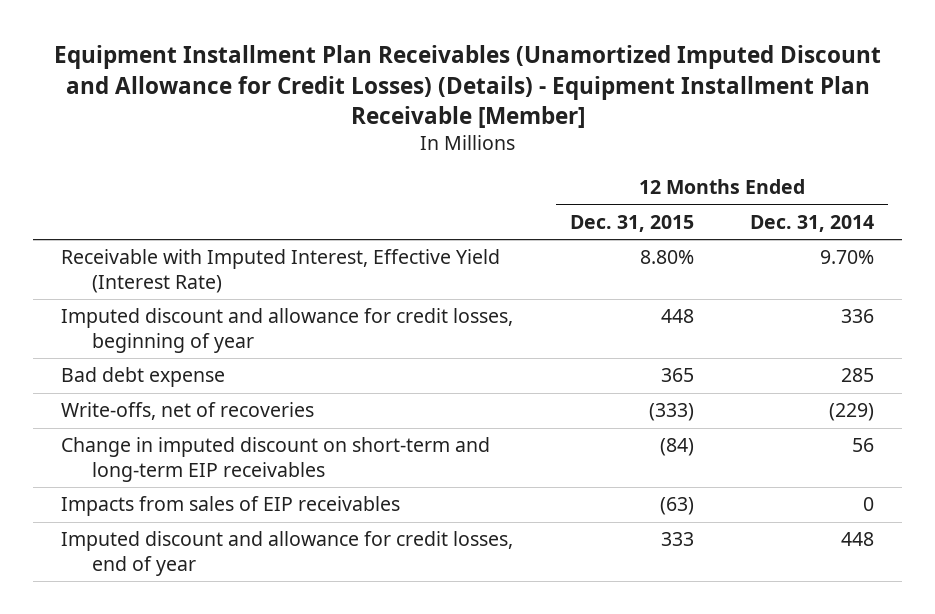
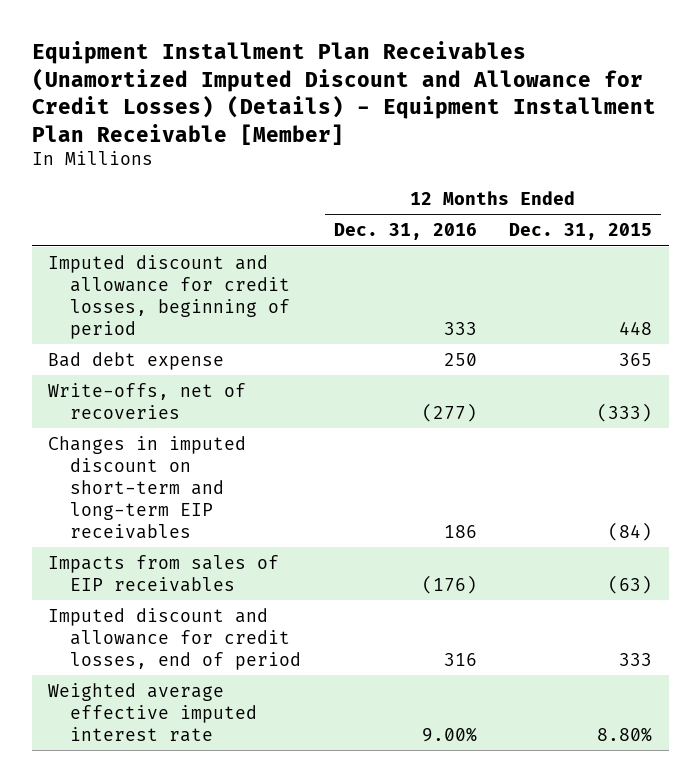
[750,214,875,232] Dec. 31, 2014 -> none
none -> [333,223,477,241] Dec. 31, 2016
[61,249,501,293] Receivable with Imputed Interest, Effective Yield (Interest Rate) -> none
[61,308,514,353] Imputed discount and allowance for credit losses, beginning of year -> [48,254,290,339] Imputed discount and allowance for credit losses, beginning of period
[61,437,491,482] Change in imputed discount on short-term and long-term EIP receivables -> [48,435,247,539] Changes in imputed discount on short-term and long-term EIP receivables
[61,531,514,576] Imputed discount and allowance for credit losses, end of year -> [48,607,301,670] Imputed discount and allowance for credit losses, end of period
none -> [48,682,257,742] Weighted average effective imputed interest rate

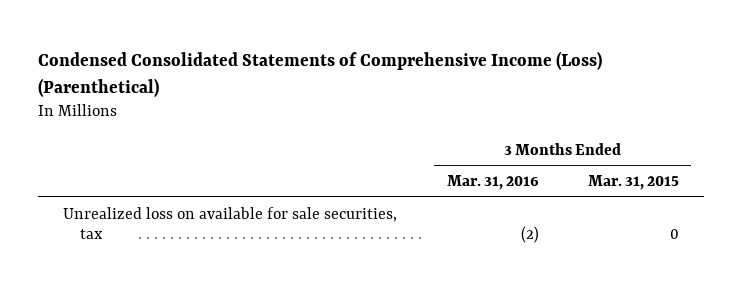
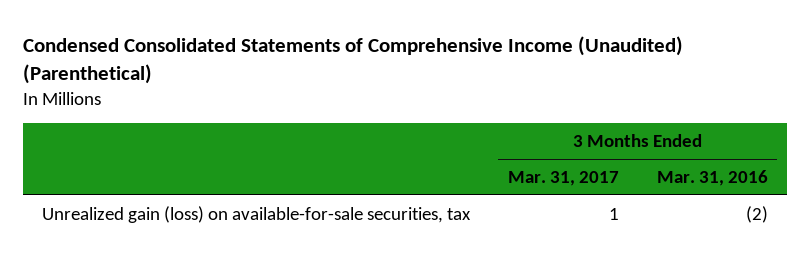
[38,50,603,97] Condensed Consolidated Statements of Comprehensive Income (Loss) (Parenthetical) -> [23,35,684,85] Condensed Consolidated Statements of Comprehensive Income (Unaudited) (Parenthetical)
[587,175,679,191] Mar. 31, 2015 -> none
none -> [507,170,619,186] Mar. 31, 2017
[63,206,398,240] Unrealized loss on available for sale securities, tax -> [41,205,471,223] Unrealized gain (loss) on available-for-sale securities, tax

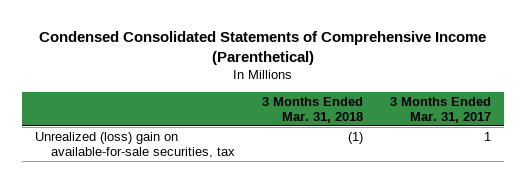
[23,35,684,85] Condensed Consolidated Statements of Comprehensive Income (Unaudited) (Parenthetical) -> [39,30,487,65] Condensed Consolidated Statements of Comprehensive Income (Parenthetical)
[656,169,768,186] Mar. 31, 2016 -> none
none -> [261,96,363,124] 3 Months Ended Mar. 31, 2018
[41,205,471,223] Unrealized gain (loss) on available-for-sale securities, tax -> [35,131,235,158] Unrealized (loss) gain on available-for-sale securities, tax

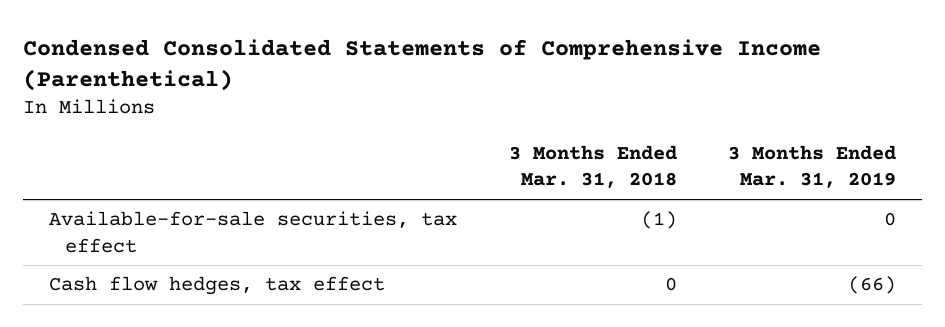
[389,96,491,124] 3 Months Ended Mar. 31, 2017 -> none
none -> [728,145,897,189] 3 Months Ended Mar. 31, 2019
[35,131,235,158] Unrealized (loss) gain on available-for-sale securities, tax -> [48,211,457,253] Available-for-sale securities, tax effect
none -> [48,276,385,296] Cash flow hedges, tax effect

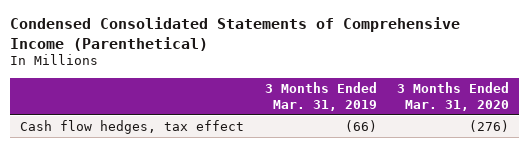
[508,145,677,189] 3 Months Ended Mar. 31, 2018 -> none
none -> [396,82,509,111] 3 Months Ended Mar. 31, 2020
[48,211,457,253] Available-for-sale securities, tax effect -> none

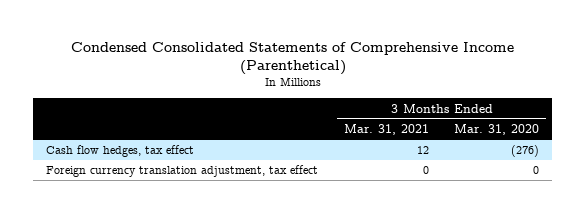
[264,82,377,111] 3 Months Ended Mar. 31, 2019 -> none
none -> [343,124,429,136] Mar. 31, 2021
none -> [46,165,319,178] Foreign currency translation adjustment, tax effect

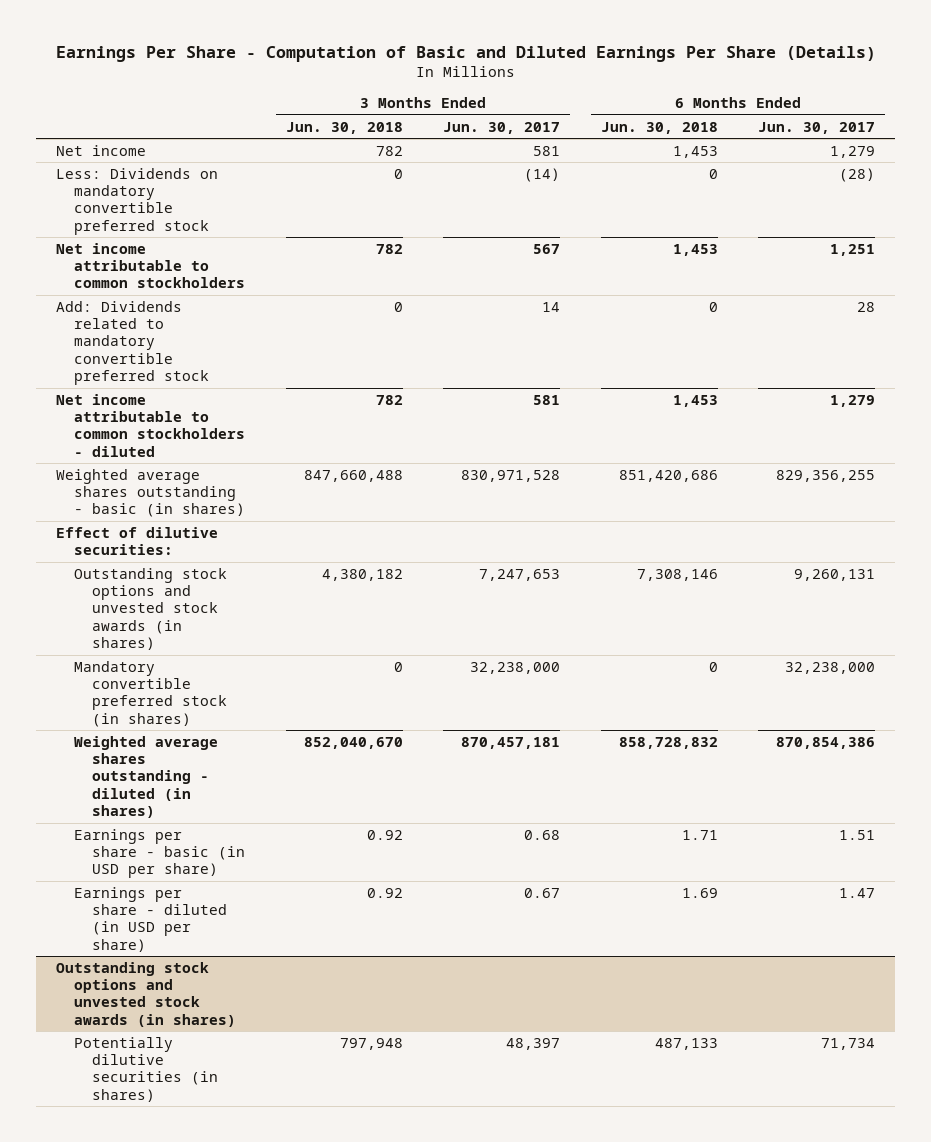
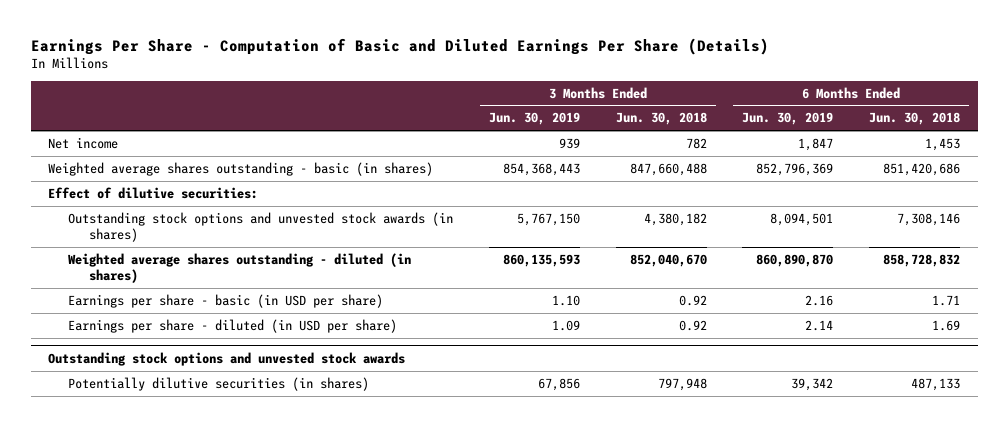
[443,121,561,134] Jun. 30, 2017 -> none
[758,121,876,134] Jun. 30, 2017 -> none
none -> [489,112,581,126] Jun. 30, 2019
none -> [742,112,834,126] Jun. 30, 2019
[56,167,219,235] Less: Dividends on mandatory convertible preferred stock -> none
[56,242,246,289] Net income attributable to common stockholders -> none
[56,300,210,386] Add: Dividends related to mandatory convertible preferred stock -> none
[56,393,246,457] Net income attributable to common stockholders - diluted -> none
[74,660,228,727] Mandatory convertible preferred stock (in shares) -> none
[56,961,237,1027] Outstanding stock options and unvested stock awards (in shares) -> [48,351,406,366] Outstanding stock options and unvested stock awards

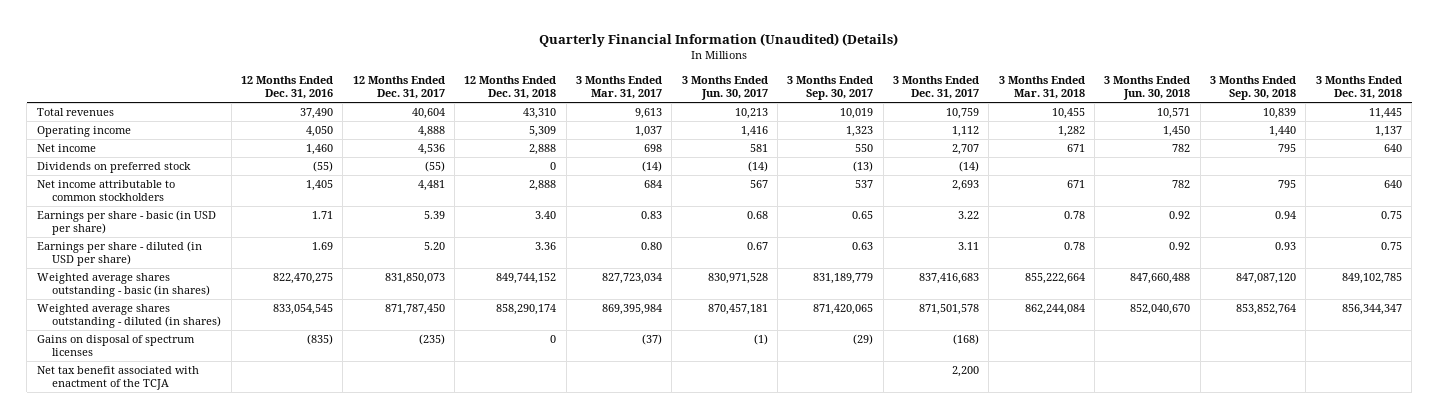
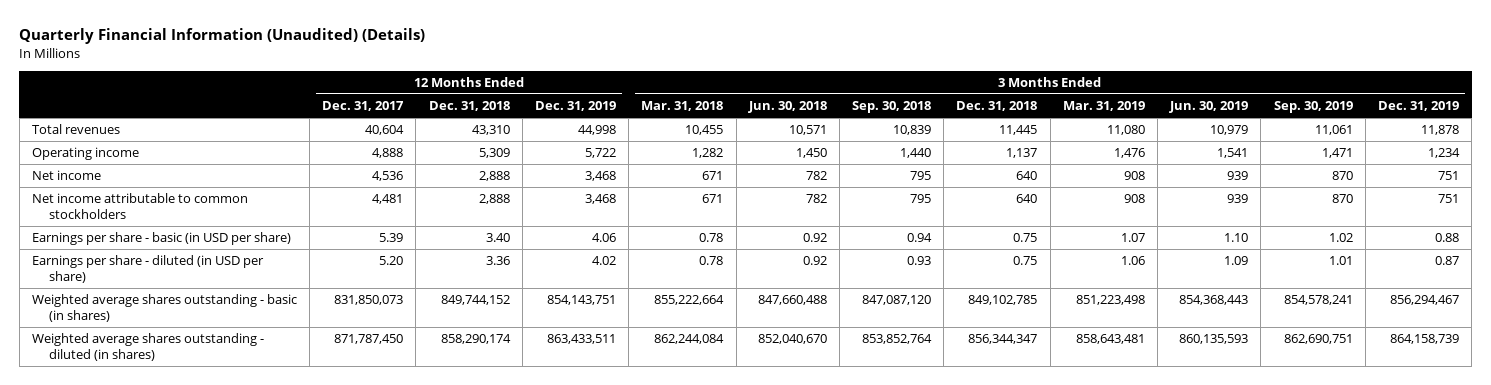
[241,75,334,99] 12 Months Ended Dec. 31, 2016 -> none
[576,75,663,99] 3 Months Ended Mar. 31, 2017 -> none
[681,75,768,100] 3 Months Ended Jun. 30, 2017 -> none
[787,75,874,100] 3 Months Ended Sep. 30, 2017 -> none
[893,75,980,99] 3 Months Ended Dec. 31, 2017 -> none
none -> [534,101,616,112] Dec. 31, 2019
none -> [1062,101,1145,112] Mar. 31, 2019
none -> [1169,101,1249,114] Jun. 30, 2019
none -> [1273,101,1353,114] Sep. 30, 2019
none -> [1377,101,1459,112] Dec. 31, 2019
[36,162,191,174] Dividends on preferred stock -> none
[36,335,195,357] Gains on disposal of spectrum licenses -> none
[36,366,199,391] Net tax benefit associated with enactment of the TCJA -> none

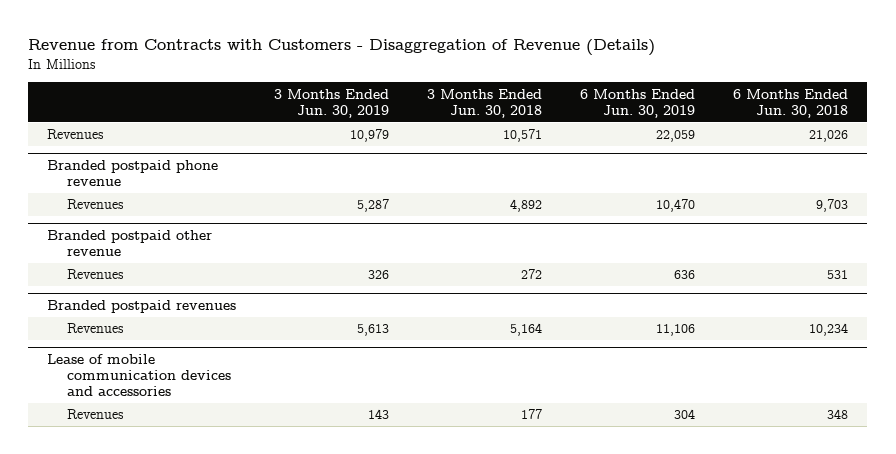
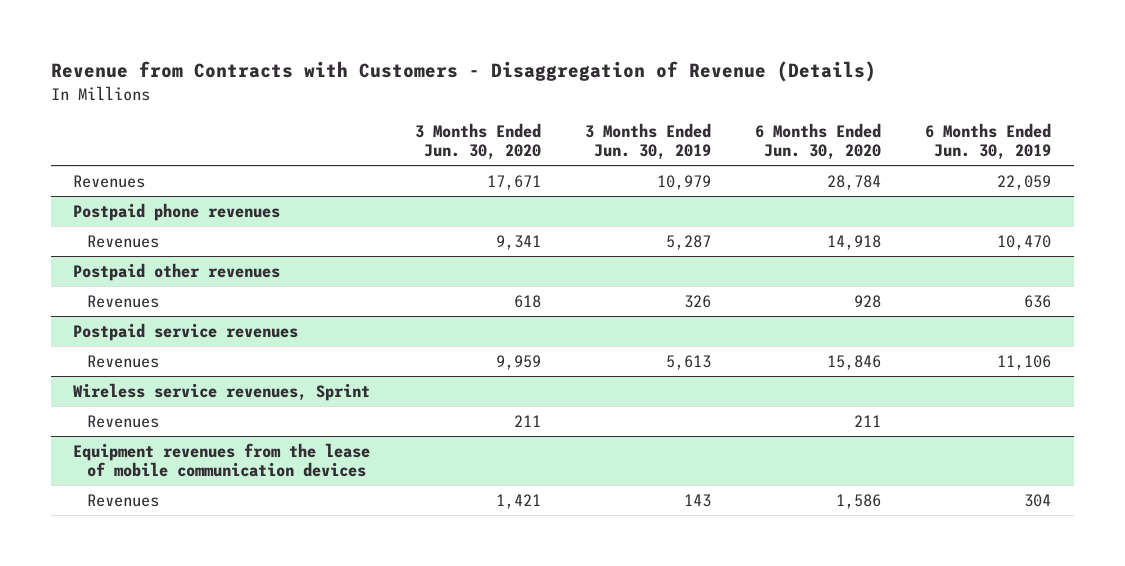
[427,88,543,118] 3 Months Ended Jun. 30, 2018 -> none
[733,88,849,118] 6 Months Ended Jun. 30, 2018 -> none
none -> [414,123,541,161] 3 Months Ended Jun. 30, 2020
none -> [755,123,882,161] 6 Months Ended Jun. 30, 2020
[47,160,219,187] Branded postpaid phone revenue -> [73,202,281,221] Postpaid phone revenues
[47,230,213,257] Branded postpaid other revenue -> [73,262,281,281] Postpaid other revenues
[47,300,237,314] Branded postpaid revenues -> [73,322,299,341] Postpaid service revenues
none -> [73,382,371,401] Wireless service revenues, Sprint
none -> [86,414,159,428] Revenues
[47,354,232,397] Lease of mobile communication devices and accessories -> [73,442,371,477] Equipment revenues from the lease of mobile communication devices

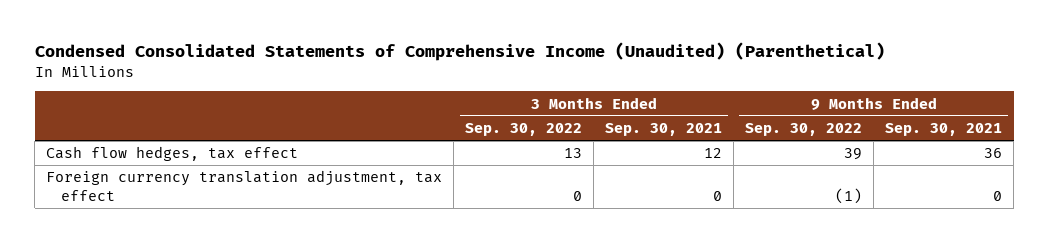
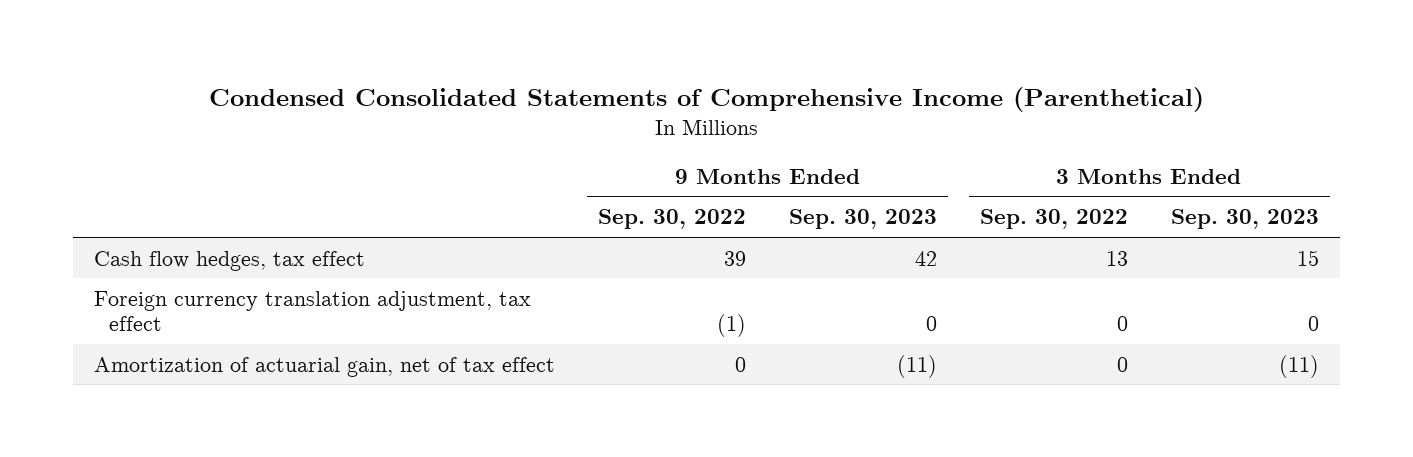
[34,42,885,62] Condensed Consolidated Statements of Comprehensive Income (Unaudited) (Parenthetical) -> [208,86,1204,112] Condensed Consolidated Statements of Comprehensive Income (Parenthetical)
[605,122,723,136] Sep. 30, 2021 -> none
[885,122,1003,136] Sep. 30, 2021 -> none
none -> [789,209,938,230] Sep. 30, 2023
none -> [1170,209,1319,230] Sep. 30, 2023
none -> [94,356,556,377] Amortization of actuarial gain, net of tax effect

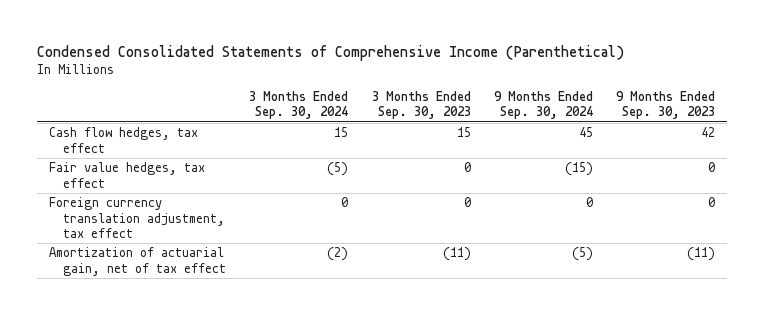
[598,209,747,230] Sep. 30, 2022 -> none
[979,209,1128,230] Sep. 30, 2022 -> none
none -> [249,90,349,120] 3 Months Ended Sep. 30, 2024
none -> [494,90,594,120] 9 Months Ended Sep. 30, 2024
none -> [48,162,205,188] Fair value hedges, tax effect

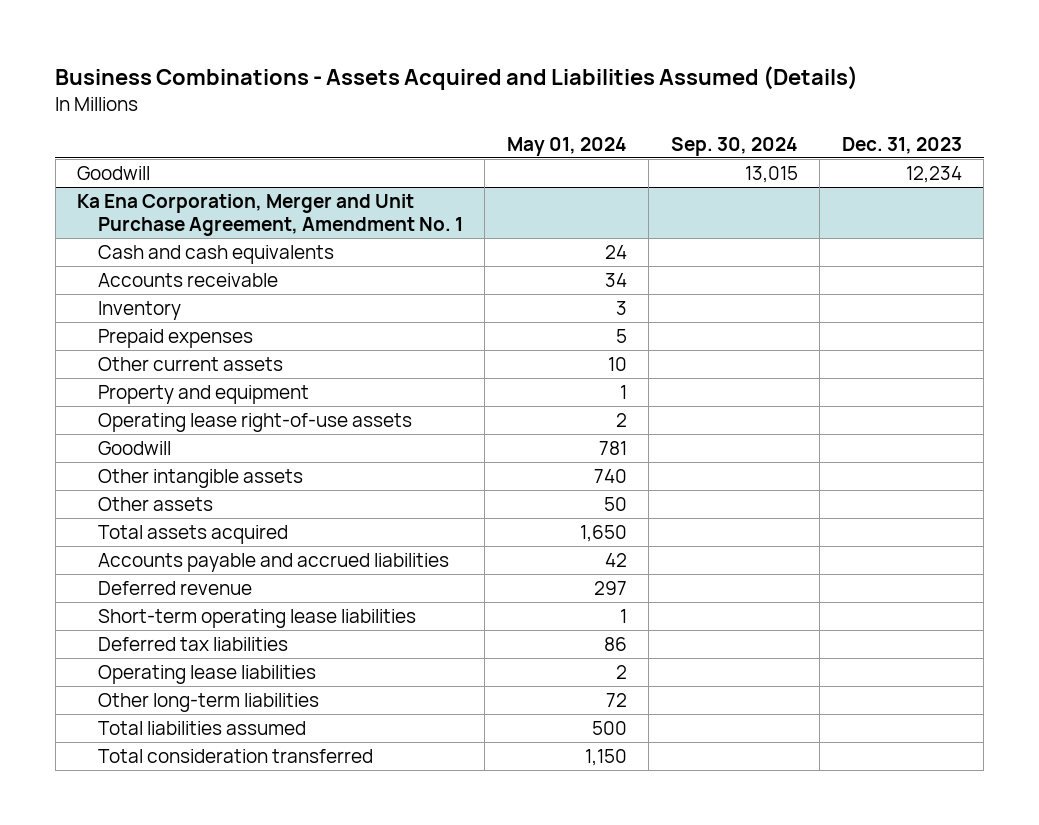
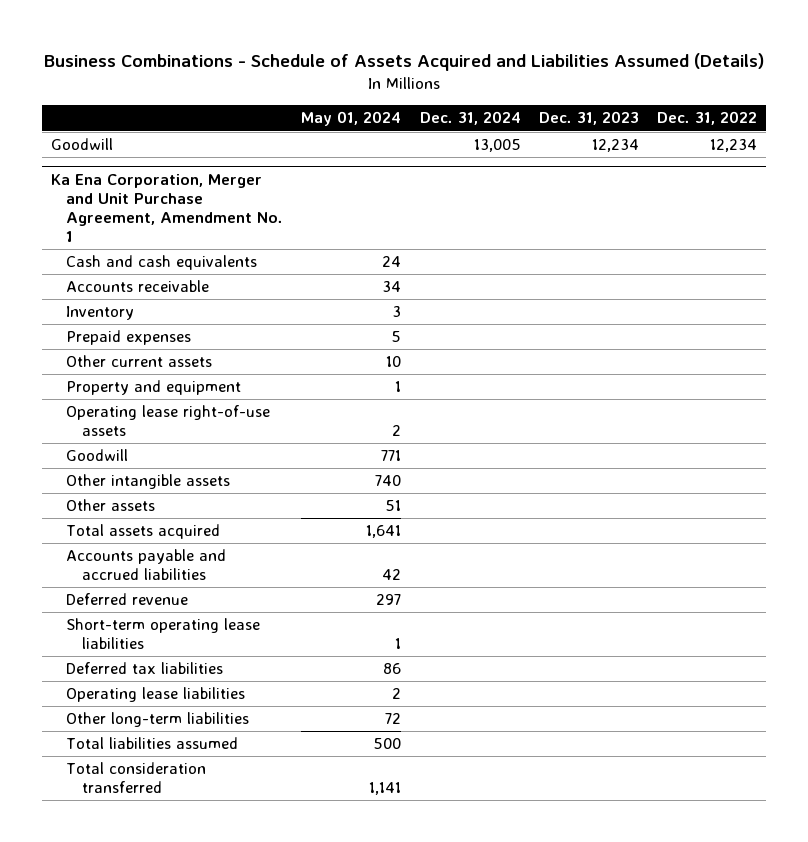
[55,65,859,90] Business Combinations - Assets Acquired and Liabilities Assumed (Details) -> [43,53,764,72] Business Combinations - Schedule of Assets Acquired and Liabilities Assumed (Details)
[670,136,798,156] Sep. 30, 2024 -> none
none -> [419,111,521,126] Dec. 31, 2024
none -> [657,111,758,126] Dec. 31, 2022
[598,440,627,455] 781 -> [381,450,402,462] 771
[603,496,627,511] 50 -> [385,500,402,512] 51
[579,524,627,542] 1,650 -> [366,525,402,539] 1,641
[584,748,627,766] 1,150 -> [369,782,402,796] 1,141

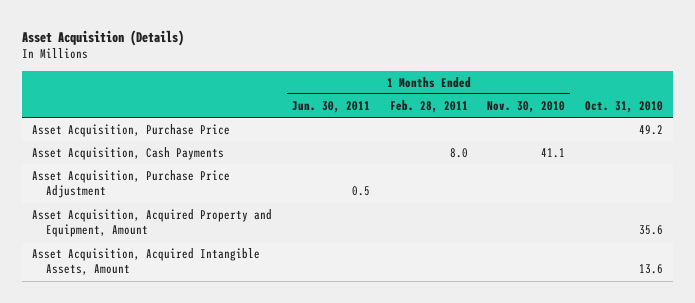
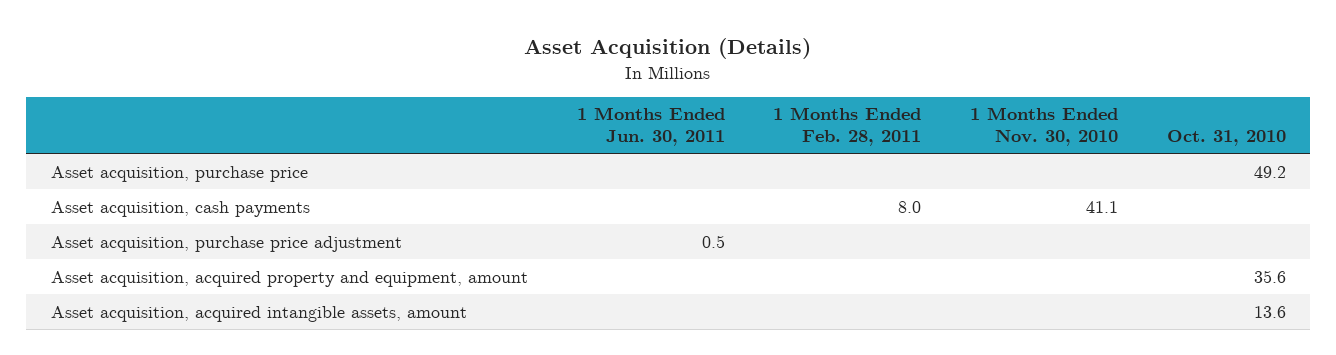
[32,123,231,137] Asset Acquisition, Purchase Price -> [50,165,308,182] Asset acquisition, purchase price
[32,146,225,160] Asset Acquisition, Cash Payments -> [50,200,310,217] Asset acquisition, cash payments
[32,169,231,199] Asset Acquisition, Purchase Price Adjustment -> [50,235,402,252] Asset acquisition, purchase price adjustment
[32,208,273,238] Asset Acquisition, Acquired Property and Equipment, Amount -> [50,270,528,287] Asset acquisition, acquired property and equipment, amount
[32,247,261,276] Asset Acquisition, Acquired Intangible Assets, Amount -> [50,305,467,322] Asset acquisition, acquired intangible assets, amount

